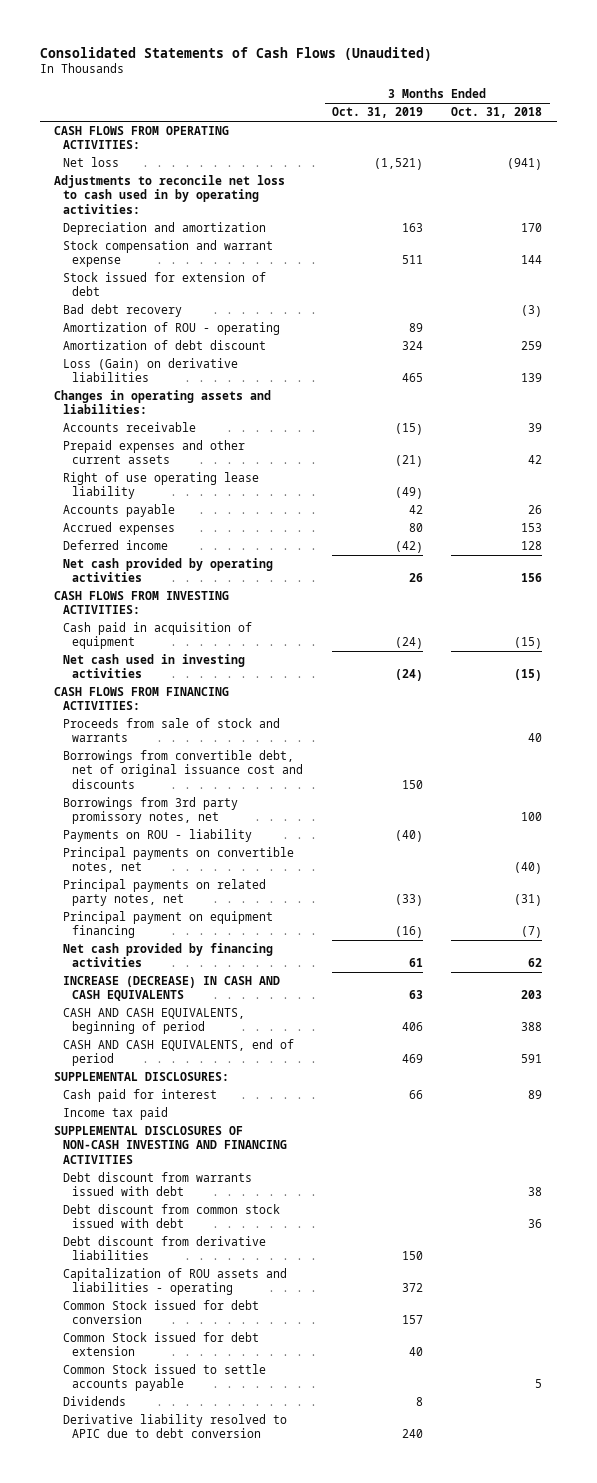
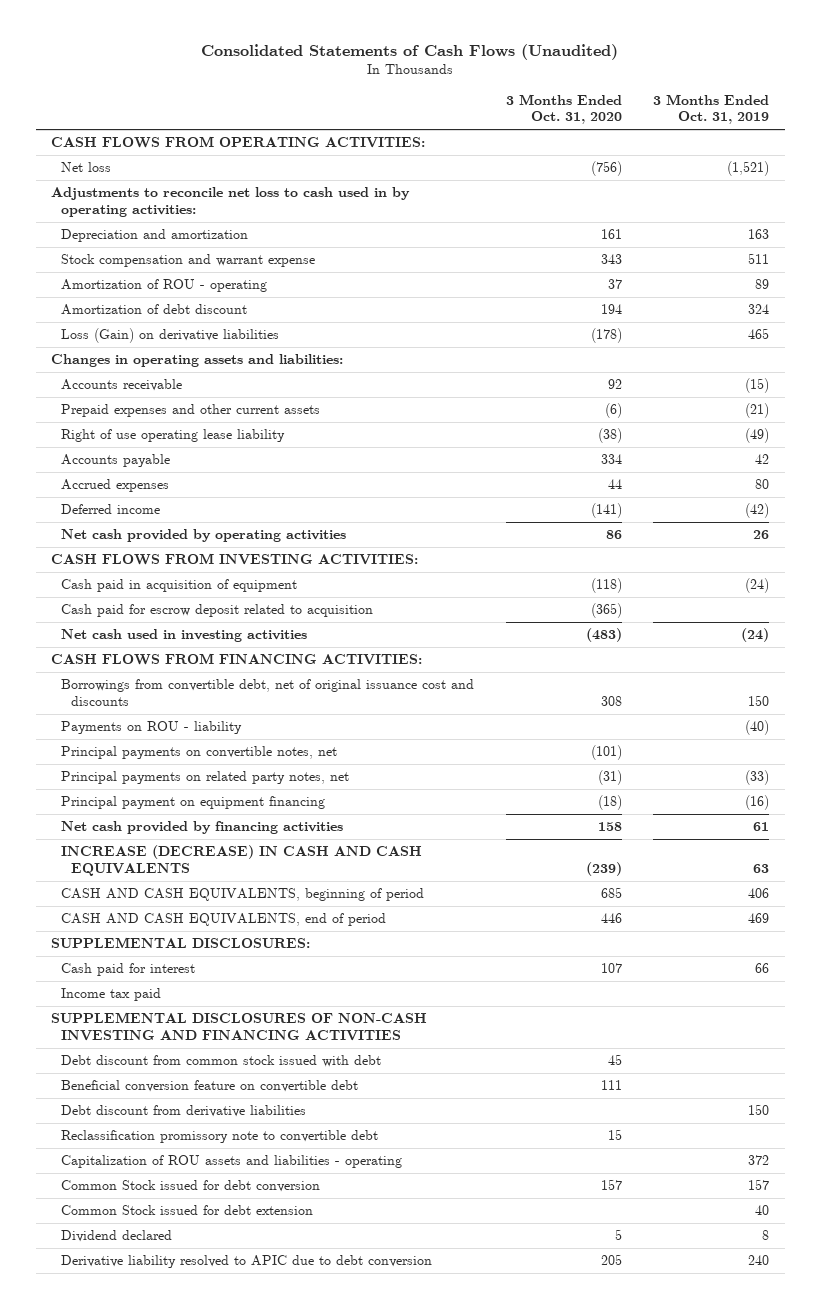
[451,107,543,119] Oct. 31, 2018 -> none
none -> [505,93,622,125] 3 Months Ended Oct. 31, 2020
[63,272,267,297] Stock issued for extension of debt -> none
[63,304,183,318] Bad debt recovery -> none
none -> [61,604,374,618] Cash paid for escrow deposit related to acquisition
[63,718,281,743] Proceeds from sale of stock and warrants -> none
[63,797,239,825] Borrowings from 3rd party promissory notes, net -> none
[63,1172,253,1197] Debt discount from warrants issued with debt -> none
none -> [61,1080,359,1093] Beneficial conversion feature on convertible debt
none -> [61,1130,379,1144] Reclassification promissory note to convertible debt
[63,1364,267,1392] Common Stock issued to settle accounts payable -> none
[63,1396,127,1407] Dividends -> [61,1230,173,1243] Dividend declared

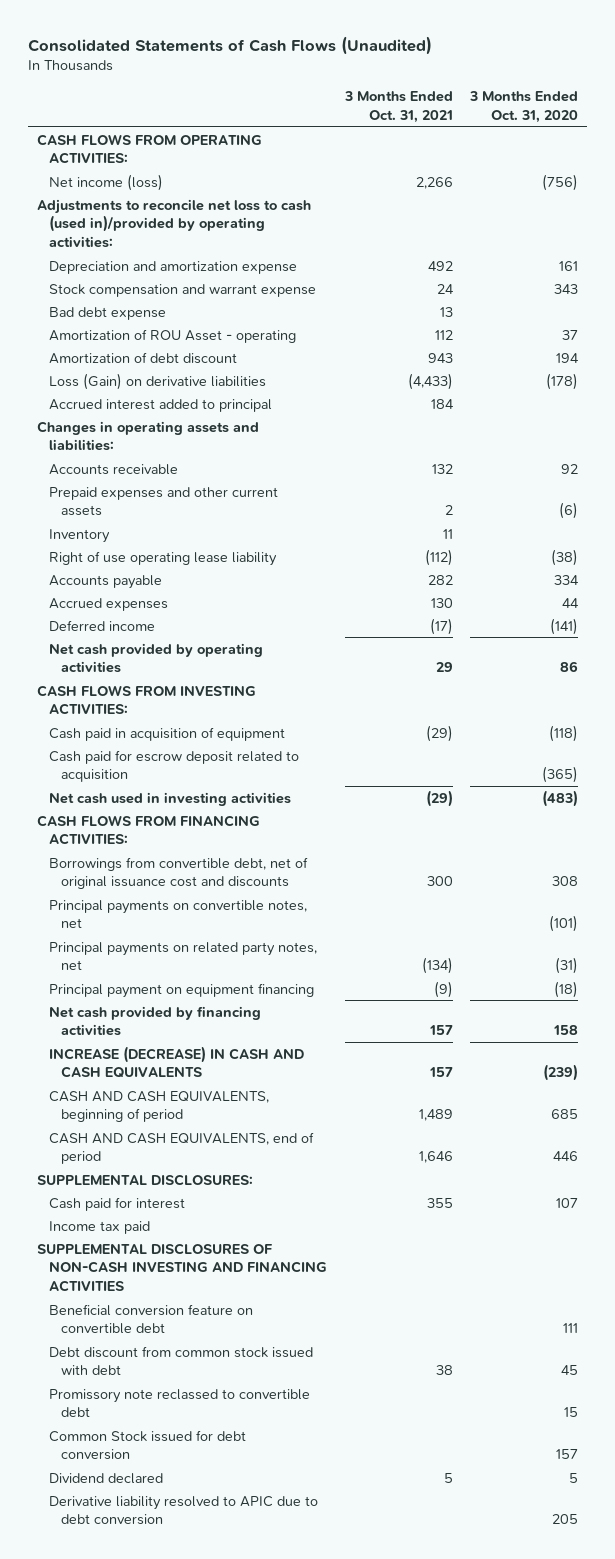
[653,93,770,125] 3 Months Ended Oct. 31, 2019 -> none
none -> [343,91,453,124] 3 Months Ended Oct. 31, 2021
[61,162,112,173] Net loss -> [48,173,163,191] Net income (loss)
[51,187,411,217] Adjustments to reconcile net loss to cash used in by operating activities: -> [36,198,311,248] Adjustments to reconcile net loss to cash (used in)/provided by operating activities:
[61,229,249,243] Depreciation and amortization -> [48,260,297,274] Depreciation and amortization expense
none -> [48,306,166,320] Bad debt expense
[61,279,268,293] Amortization of ROU - operating -> [48,328,296,343] Amortization of ROU Asset - operating
none -> [48,398,272,412] Accrued interest added to principal
none -> [48,528,110,543] Inventory
[61,721,243,735] Payments on ROU - liability -> none
[61,1105,307,1118] Debt discount from derivative liabilities -> none
[61,1155,403,1169] Capitalization of ROU assets and liabilities - operating -> none
[61,1055,382,1068] Debt discount from common stock issued with debt -> [48,1345,313,1376] Debt discount from common stock issued with debt
[61,1130,379,1144] Reclassification promissory note to convertible debt -> [48,1388,310,1418] Promissory note reclassed to convertible debt
[61,1205,314,1216] Common Stock issued for debt extension -> none

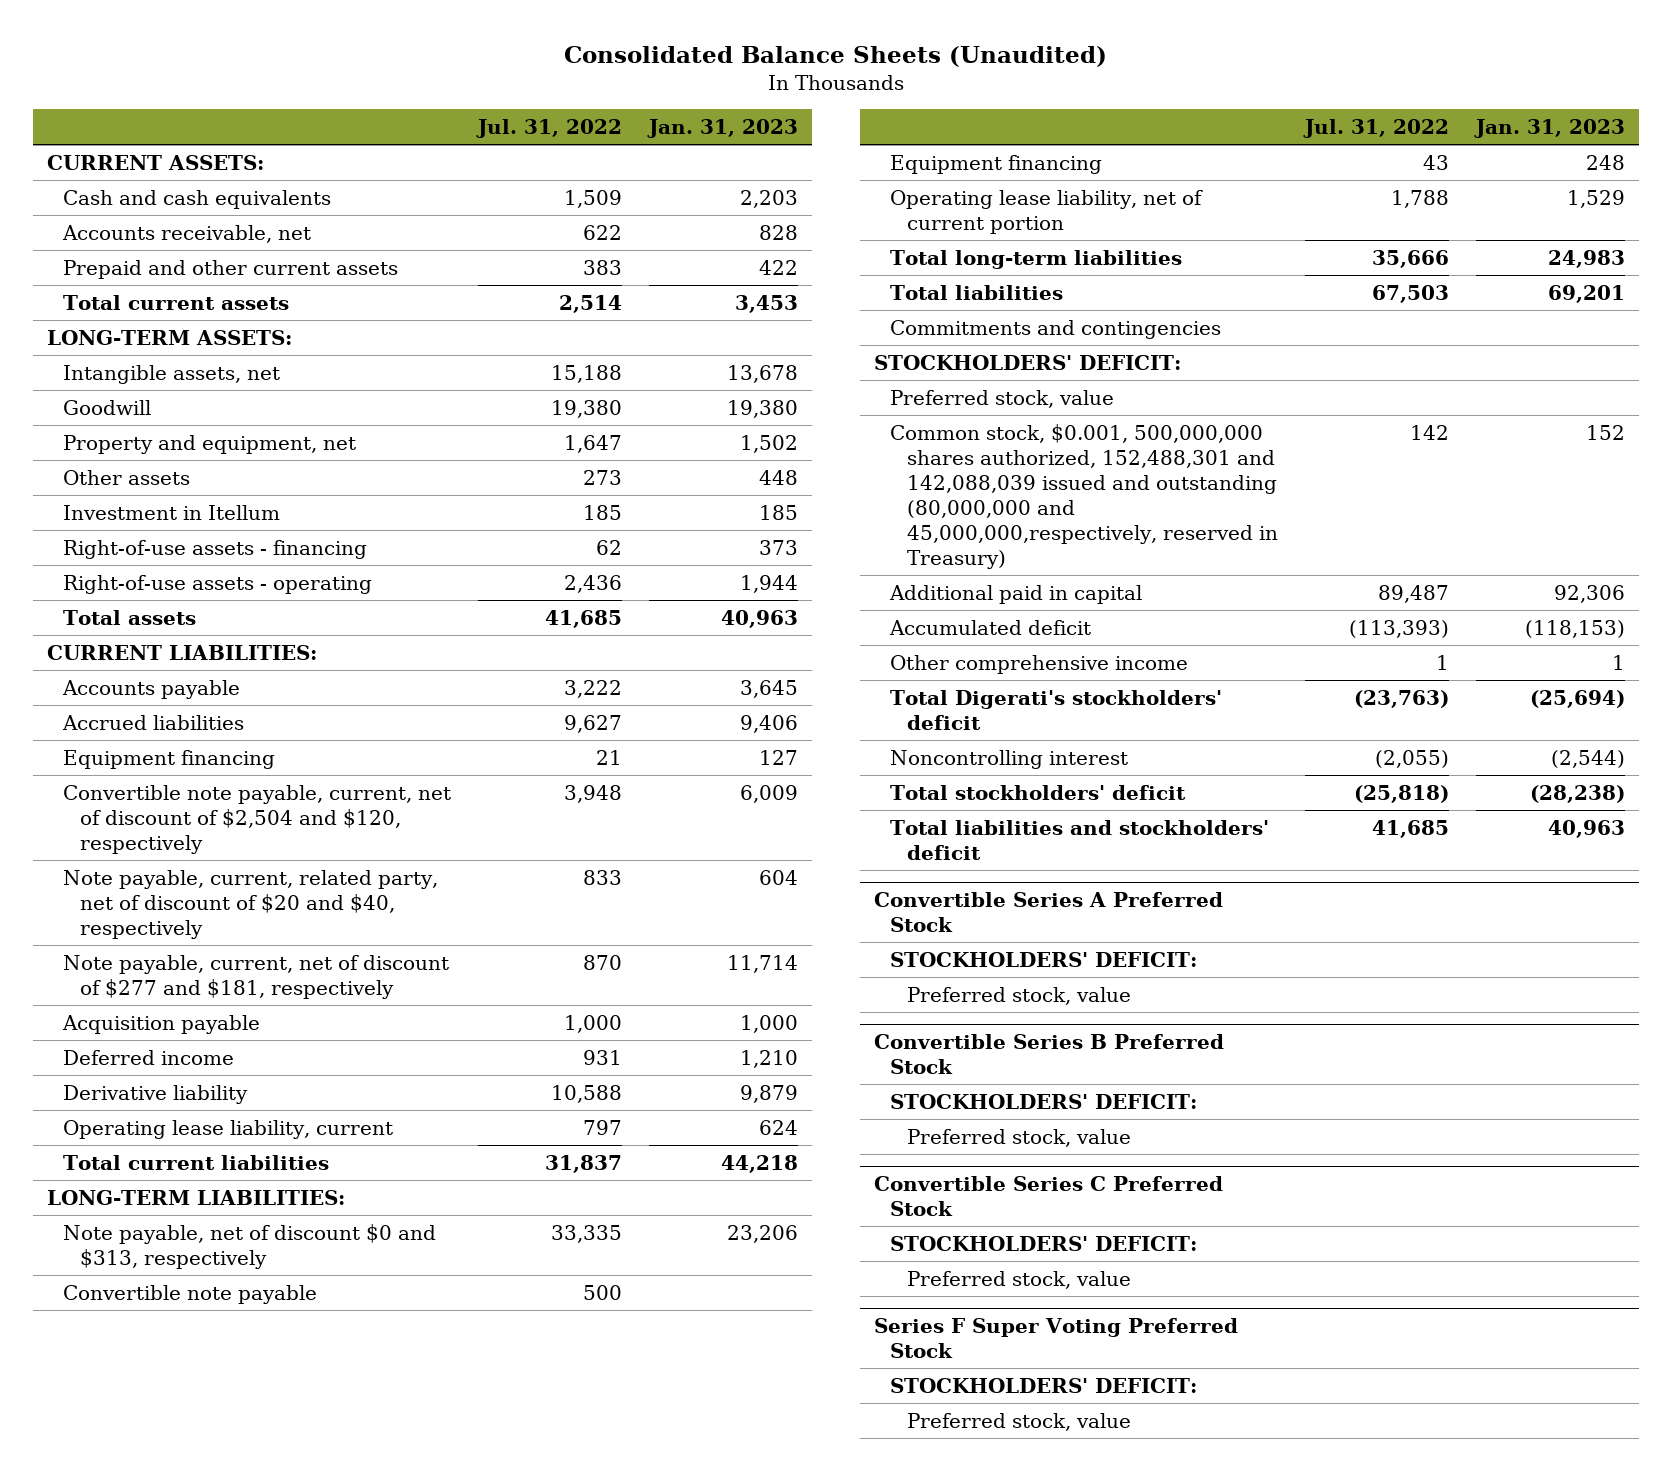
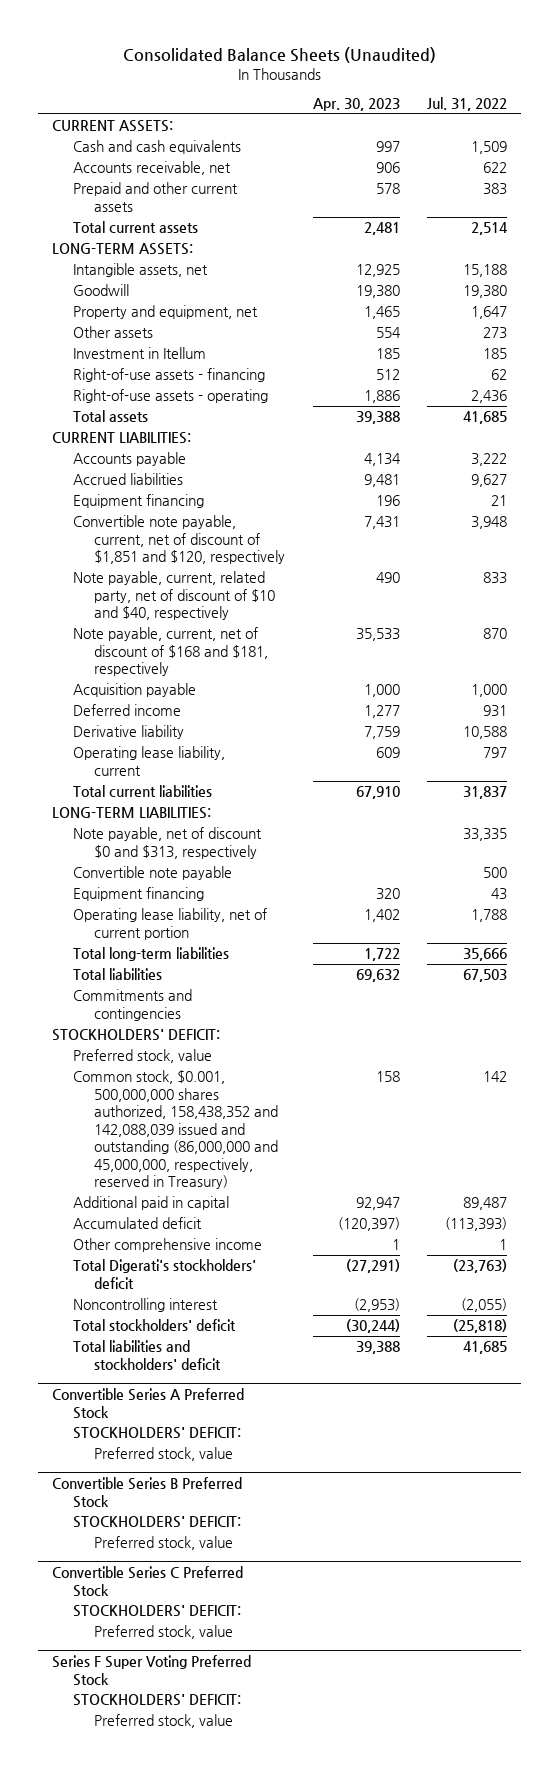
[647,118,799,138] Jan. 31, 2023 -> none
none -> [312,98,400,112] Apr. 30, 2023
[63,784,452,854] Convertible note payable, current, net of discount of $2,504 and $120, respectively -> [73,515,286,565] Convertible note payable, current, net of discount of $1,851 and $120, respectively
[63,869,439,939] Note payable, current, related party, net of discount of $20 and $40, respectively -> [73,571,276,621] Note payable, current, related party, net of discount of $10 and $40, respectively
[63,954,450,999] Note payable, current, net of discount of $277 and $181, respectively -> [73,627,269,677] Note payable, current, net of discount of $168 and $181, respectively
[890,423,1279,569] Common stock, $0.001, 500,000,000 shares authorized, 152,488,301 and 142,088,039 issued and outstanding (80,000,000 and 45,000,000,respectively, reserved in Treasury) -> [73,1070,279,1190] Common stock, $0.001, 500,000,000 shares authorized, 158,438,352 and 142,088,039 issued and outstanding (86,000,000 and 45,000,000, respectively, reserved in Treasury)

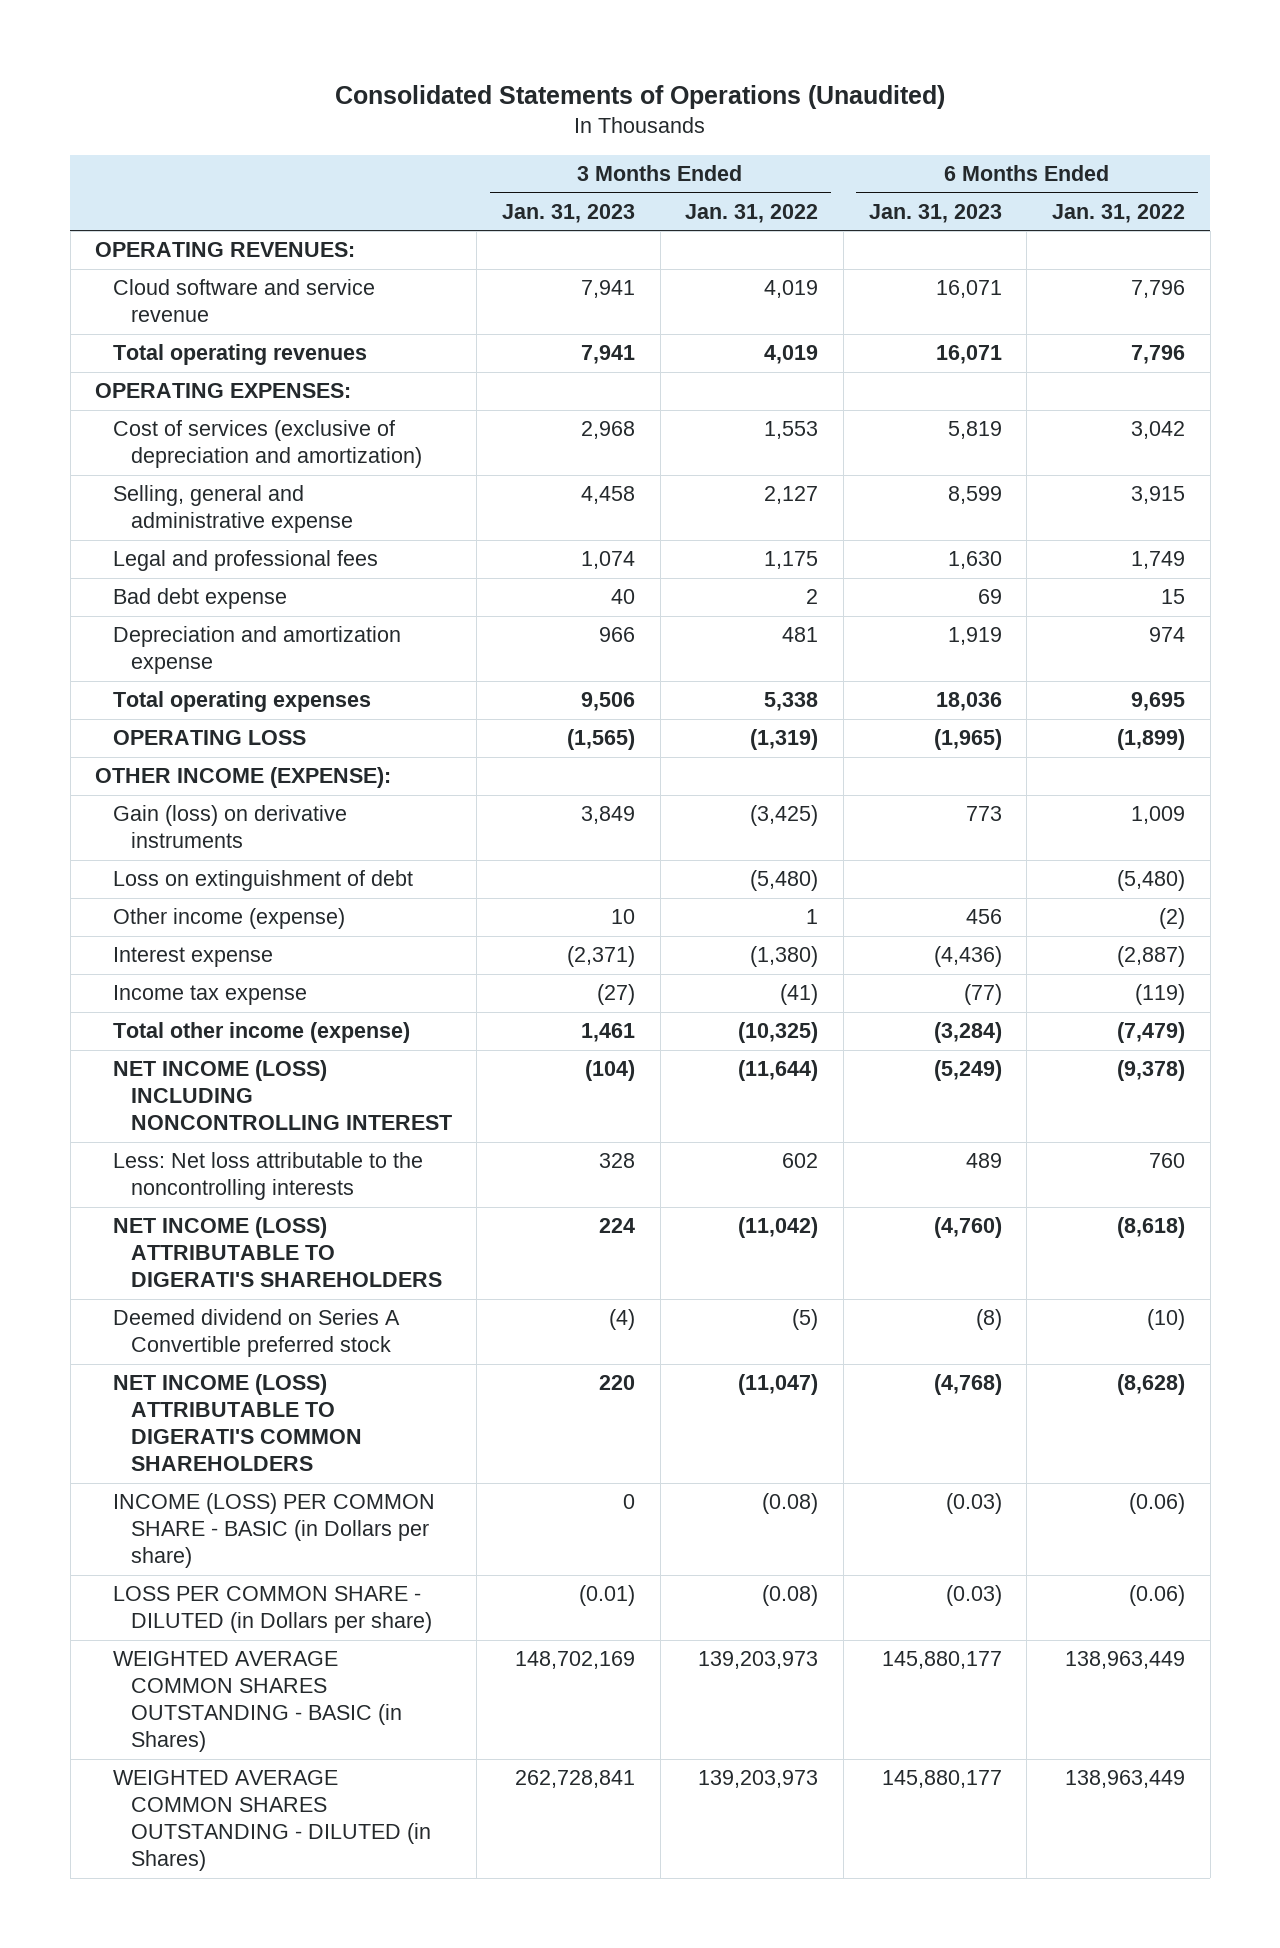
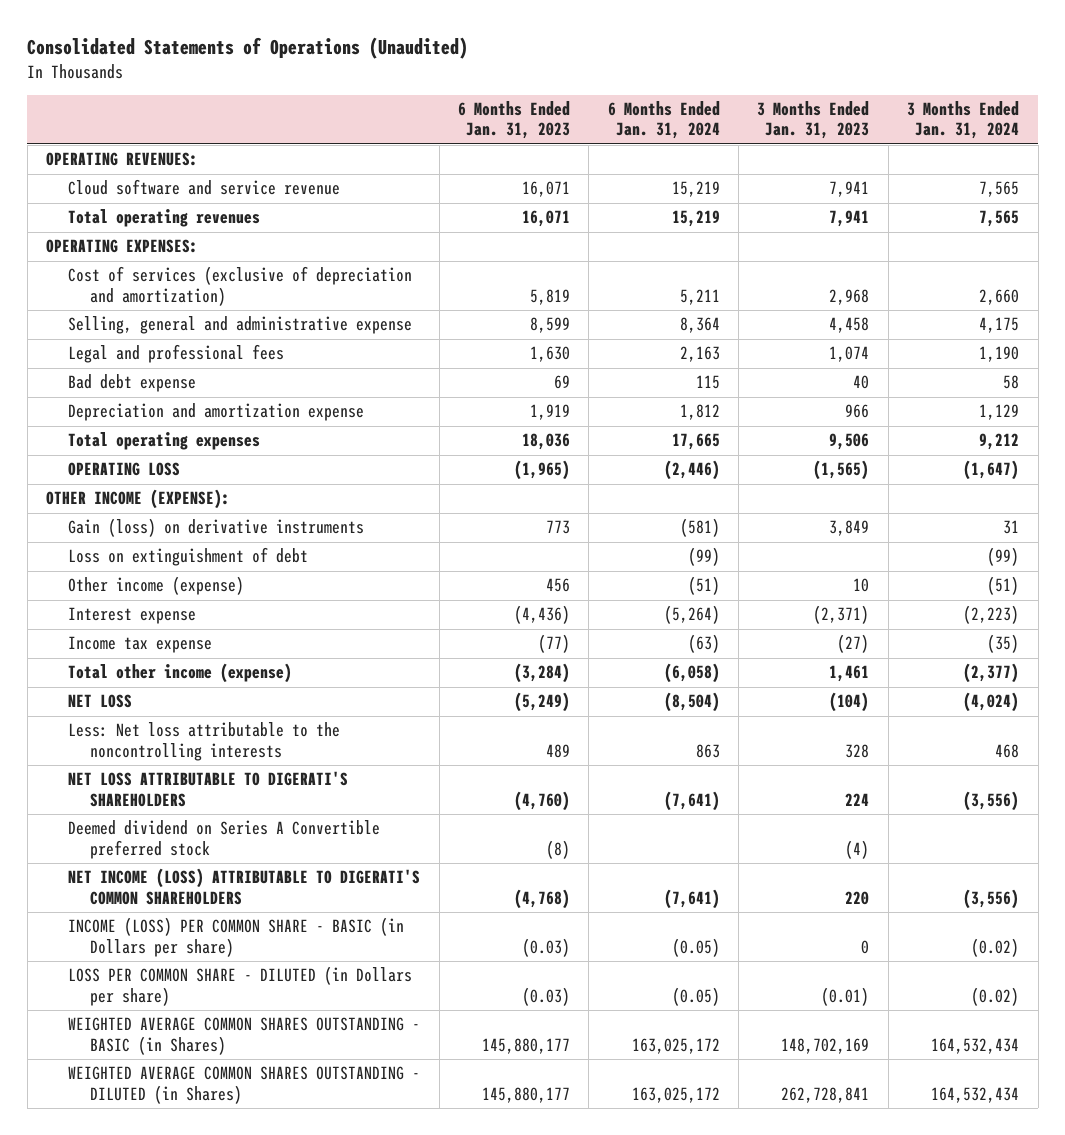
[685,203,819,223] Jan. 31, 2022 -> none
[1051,203,1185,223] Jan. 31, 2022 -> none
none -> [607,101,720,140] 6 Months Ended Jan. 31, 2024
none -> [907,101,1020,140] 3 Months Ended Jan. 31, 2024
[113,1060,452,1131] NET INCOME (LOSS) INCLUDING NONCONTROLLING INTEREST -> [68,694,133,709] NET LOSS
[113,1217,442,1288] NET INCOME (LOSS) ATTRIBUTABLE TO DIGERATI'S SHAREHOLDERS -> [68,771,349,807] NET LOSS ATTRIBUTABLE TO DIGERATI'S SHAREHOLDERS

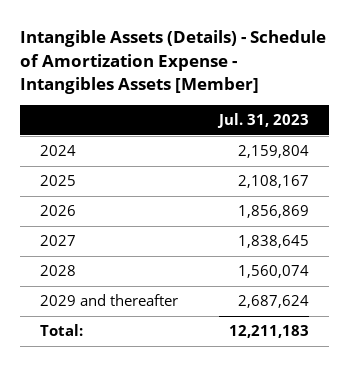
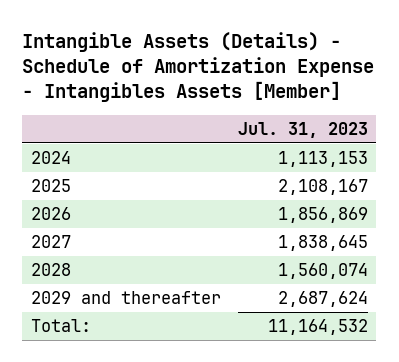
[237,145,309,159] 2,159,804 -> [277,151,368,168] 1,113,153
[228,325,309,339] 12,211,183 -> [267,319,368,336] 11,164,532

